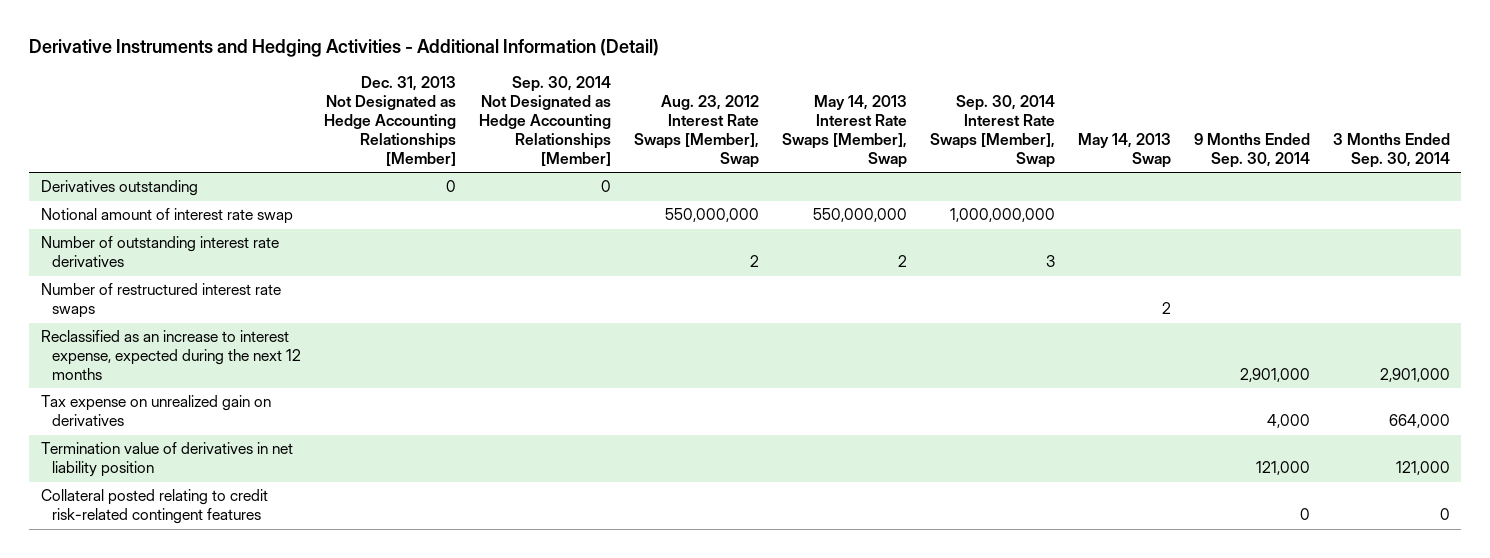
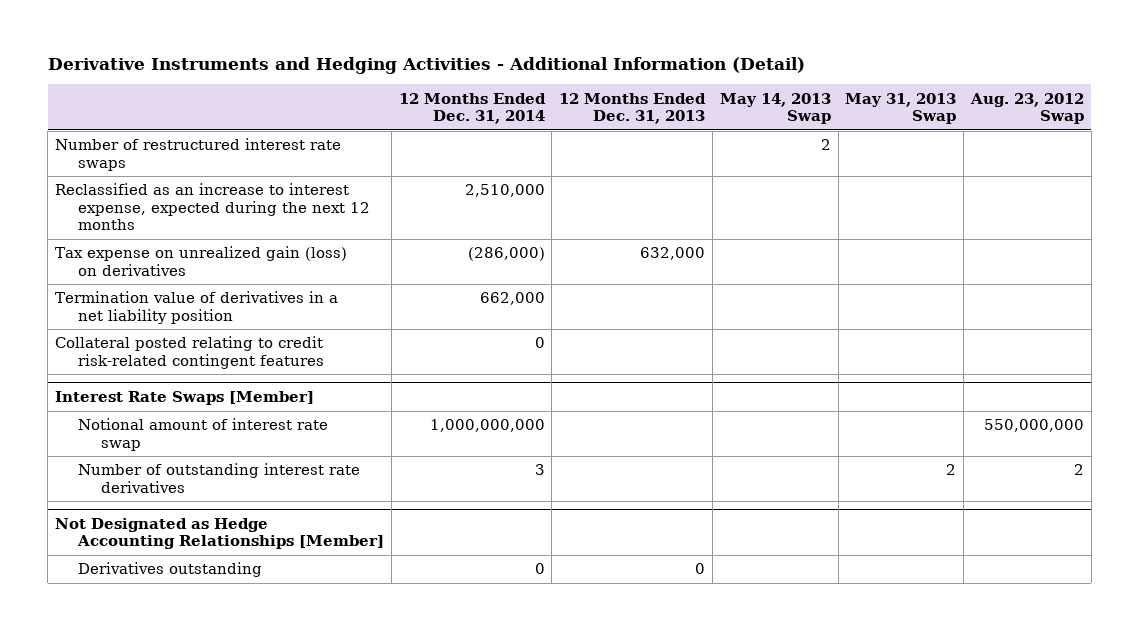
[323,76,456,166] Dec. 31, 2013 Not Designated as Hedge Accounting Relationships [Member] -> none
[478,76,611,166] Sep. 30, 2014 Not Designated as Hedge Accounting Relationships [Member] -> none
[633,95,759,168] Aug. 23, 2012 Interest Rate Swaps [Member], Swap -> none
[781,95,907,168] May 14, 2013 Interest Rate Swaps [Member], Swap -> none
[929,95,1055,168] Sep. 30, 2014 Interest Rate Swaps [Member], Swap -> none
[1193,133,1310,168] 9 Months Ended Sep. 30, 2014 -> none
[1332,133,1450,168] 3 Months Ended Sep. 30, 2014 -> none
none -> [398,92,546,124] 12 Months Ended Dec. 31, 2014
none -> [559,92,707,124] 12 Months Ended Dec. 31, 2013
none -> [845,92,957,124] May 31, 2013 Swap
none -> [970,92,1085,124] Aug. 23, 2012 Swap
[40,180,198,197] Derivatives outstanding -> none
[40,208,293,225] Notional amount of interest rate swap -> none
[40,236,279,268] Number of outstanding interest rate derivatives -> none
[40,395,271,427] Tax expense on unrealized gain on derivatives -> [55,246,348,276] Tax expense on unrealized gain (loss) on derivatives
[40,442,293,478] Termination value of derivatives in net liability position -> [55,291,339,324] Termination value of derivatives in a net liability position
none -> [55,390,315,405] Interest Rate Swaps [Member]
none -> [77,418,328,451] Notional amount of interest rate swap
none -> [77,463,360,493] Number of outstanding interest rate derivatives
none -> [55,517,384,550] Not Designated as Hedge Accounting Relationships [Member]
none -> [77,562,262,578] Derivatives outstanding

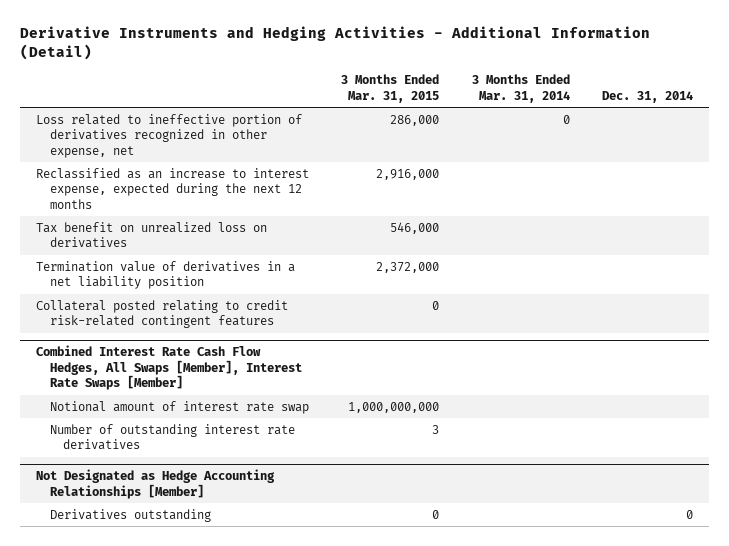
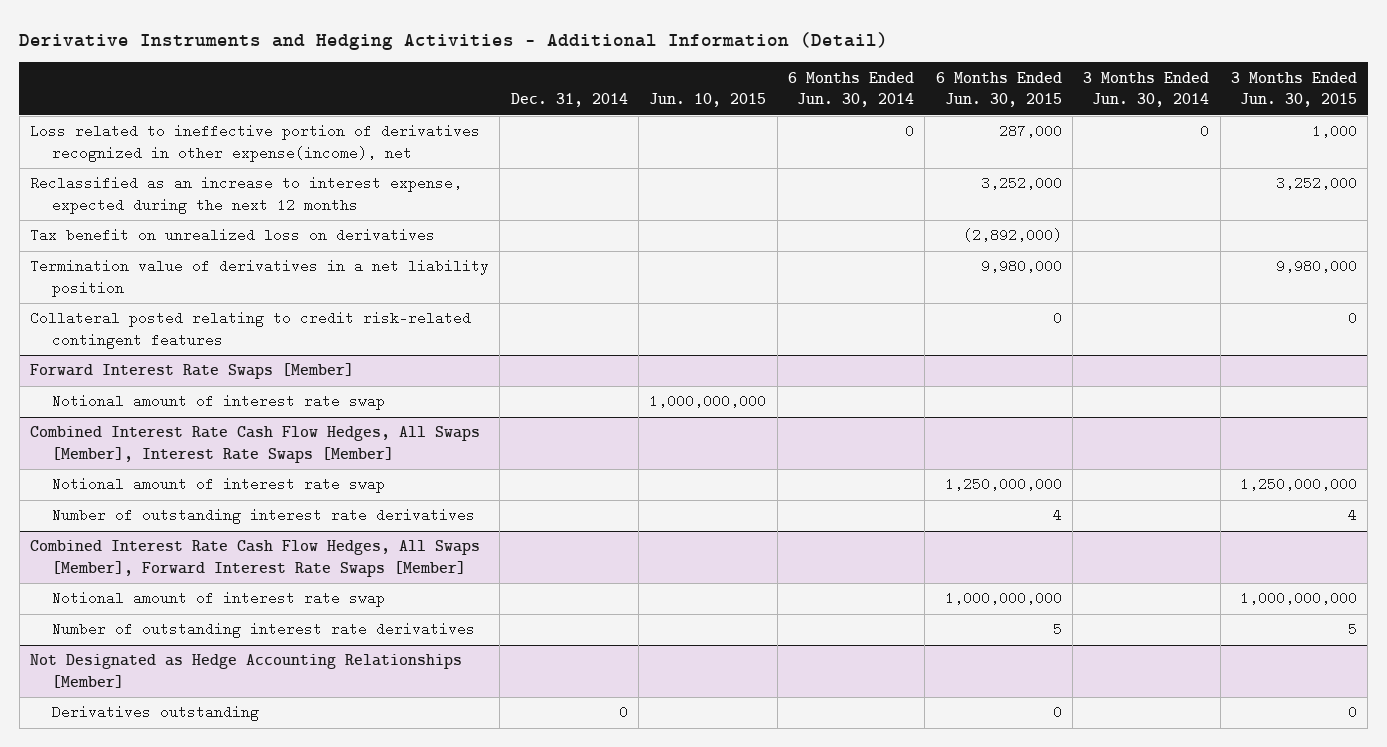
[341,74,440,103] 3 Months Ended Mar. 31, 2015 -> none
[471,74,570,103] 3 Months Ended Mar. 31, 2014 -> none
none -> [649,93,767,108] Jun. 10, 2015
none -> [788,71,915,108] 6 Months Ended Jun. 30, 2014
none -> [935,71,1062,108] 6 Months Ended Jun. 30, 2015
none -> [1083,71,1210,108] 3 Months Ended Jun. 30, 2014
none -> [1230,71,1357,108] 3 Months Ended Jun. 30, 2015
[35,113,302,158] Loss related to ineffective portion of derivatives recognized in other expense, net -> [30,124,481,163] Loss related to ineffective portion of derivatives recognized in other expense(income), net
none -> [30,363,355,380] Forward Interest Rate Swaps [Member]
none -> [51,394,385,411] Notional amount of interest rate swap
none -> [30,540,481,578] Combined Interest Rate Cash Flow Hedges, All Swaps [Member], Forward Interest Rate Swaps [Member]
none -> [51,591,385,608] Notional amount of interest rate swap
none -> [51,622,475,639] Number of outstanding interest rate derivatives

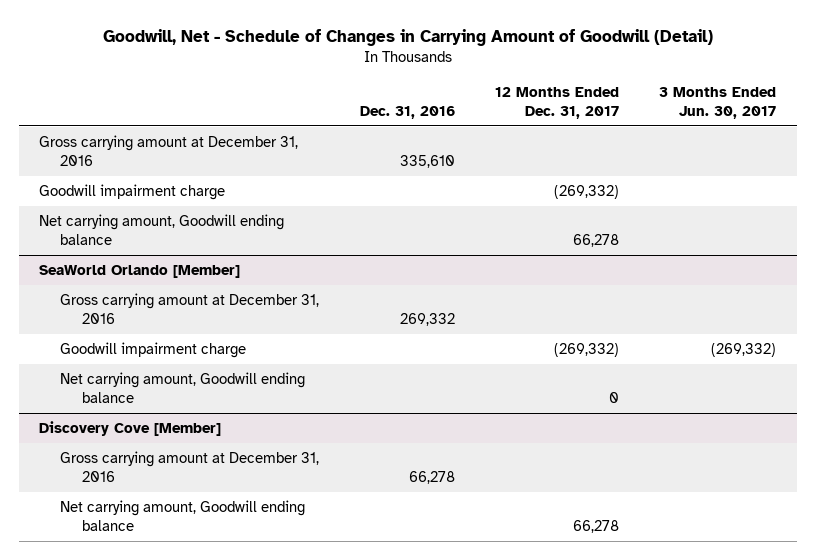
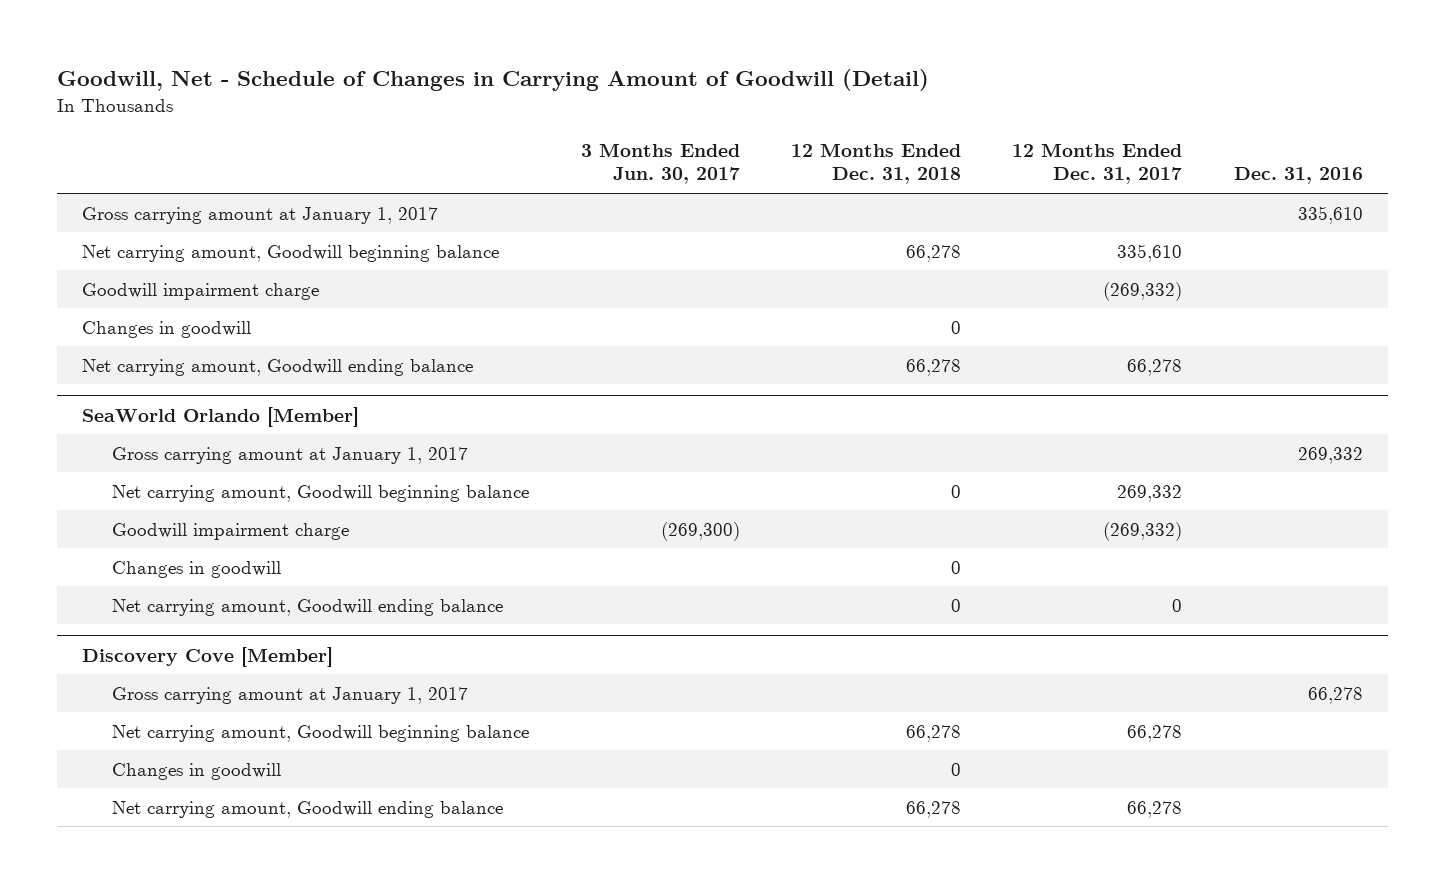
none -> [791,143,962,185] 12 Months Ended Dec. 31, 2018
[38,135,298,167] Gross carrying amount at December 31, 2016 -> [82,206,439,224] Gross carrying amount at January 1, 2017
none -> [82,244,500,262] Net carrying amount, Goodwill beginning balance
none -> [82,320,252,338] Changes in goodwill
[60,293,320,325] Gross carrying amount at December 31, 2016 -> [112,446,469,464] Gross carrying amount at January 1, 2017
none -> [112,484,530,502] Net carrying amount, Goodwill beginning balance
[711,343,777,358] (269,332) -> [660,521,740,541] (269,300)
none -> [112,560,282,578] Changes in goodwill
[60,451,320,483] Gross carrying amount at December 31, 2016 -> [112,686,469,704] Gross carrying amount at January 1, 2017
none -> [112,724,530,742] Net carrying amount, Goodwill beginning balance
none -> [112,762,282,780] Changes in goodwill

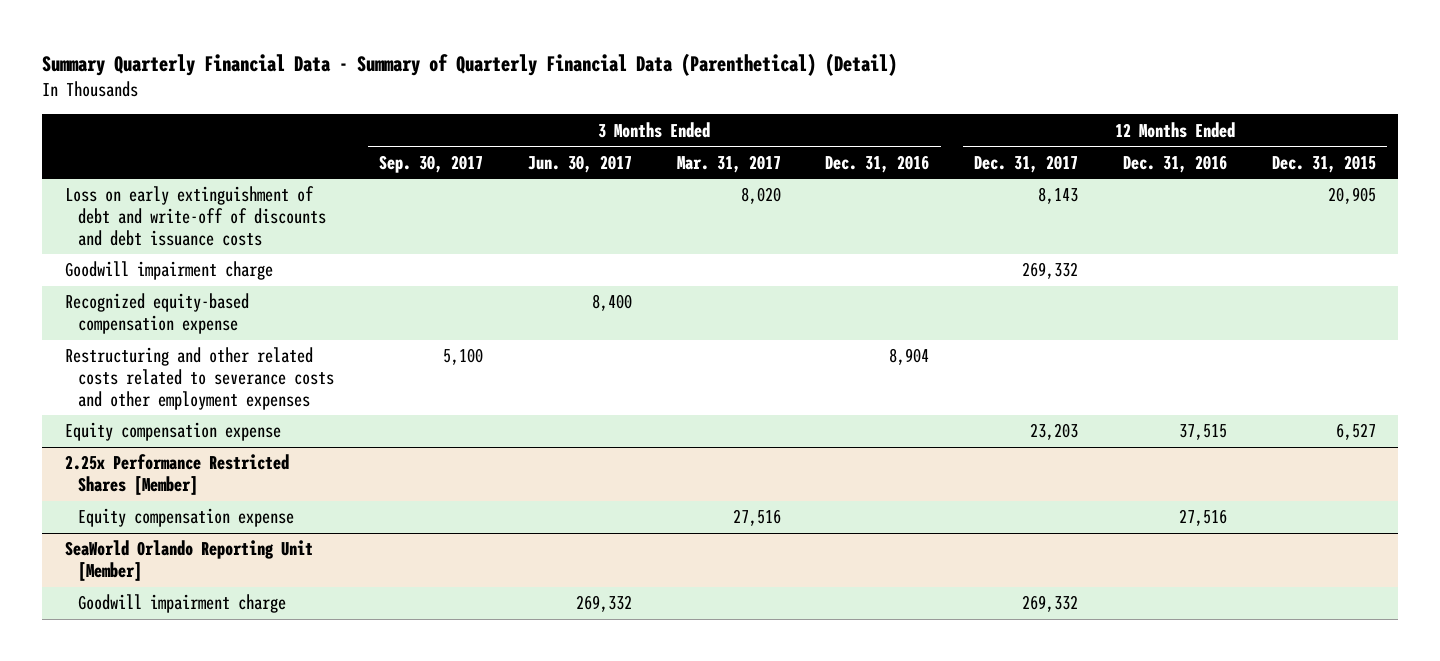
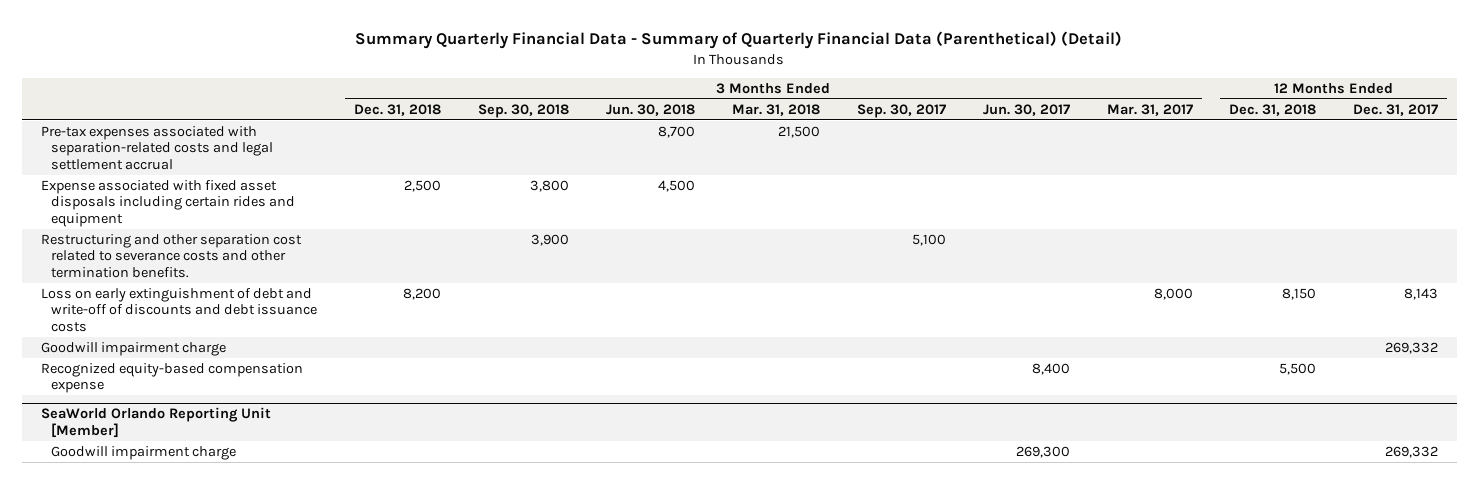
[825,154,930,173] Dec. 31, 2016 -> none
[1122,154,1227,173] Dec. 31, 2016 -> none
[1271,154,1376,173] Dec. 31, 2015 -> none
none -> [354,103,442,116] Dec. 31, 2018
none -> [478,103,570,118] Sep. 30, 2018
none -> [606,103,696,116] Jun. 30, 2018
none -> [731,103,820,116] Mar. 31, 2018
none -> [1229,103,1317,116] Dec. 31, 2018
none -> [40,125,274,170] Pre-tax expenses associated with separation-related costs and legal settlement accrual
none -> [40,179,296,227] Expense associated with fixed asset disposals including certain rides and equipment
none -> [40,233,302,278] Restructuring and other separation cost related to severance costs and other termination benefits.
[740,187,781,205] 8,020 -> [1153,287,1193,300] 8,000
[64,347,335,410] Restructuring and other related costs related to severance costs and other employment expenses -> none
[64,422,281,442] Equity compensation expense -> none
[64,454,289,496] 2.25x Performance Restricted Shares [Member] -> none
[78,508,295,528] Equity compensation expense -> none
[575,595,632,613] 269,332 -> [1015,445,1070,458] 269,300

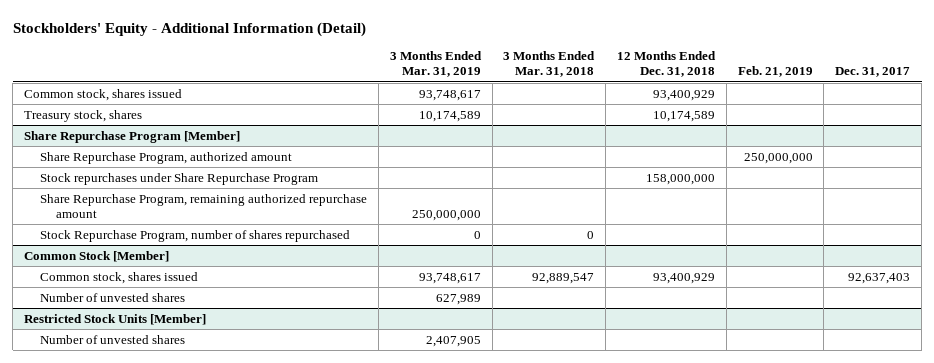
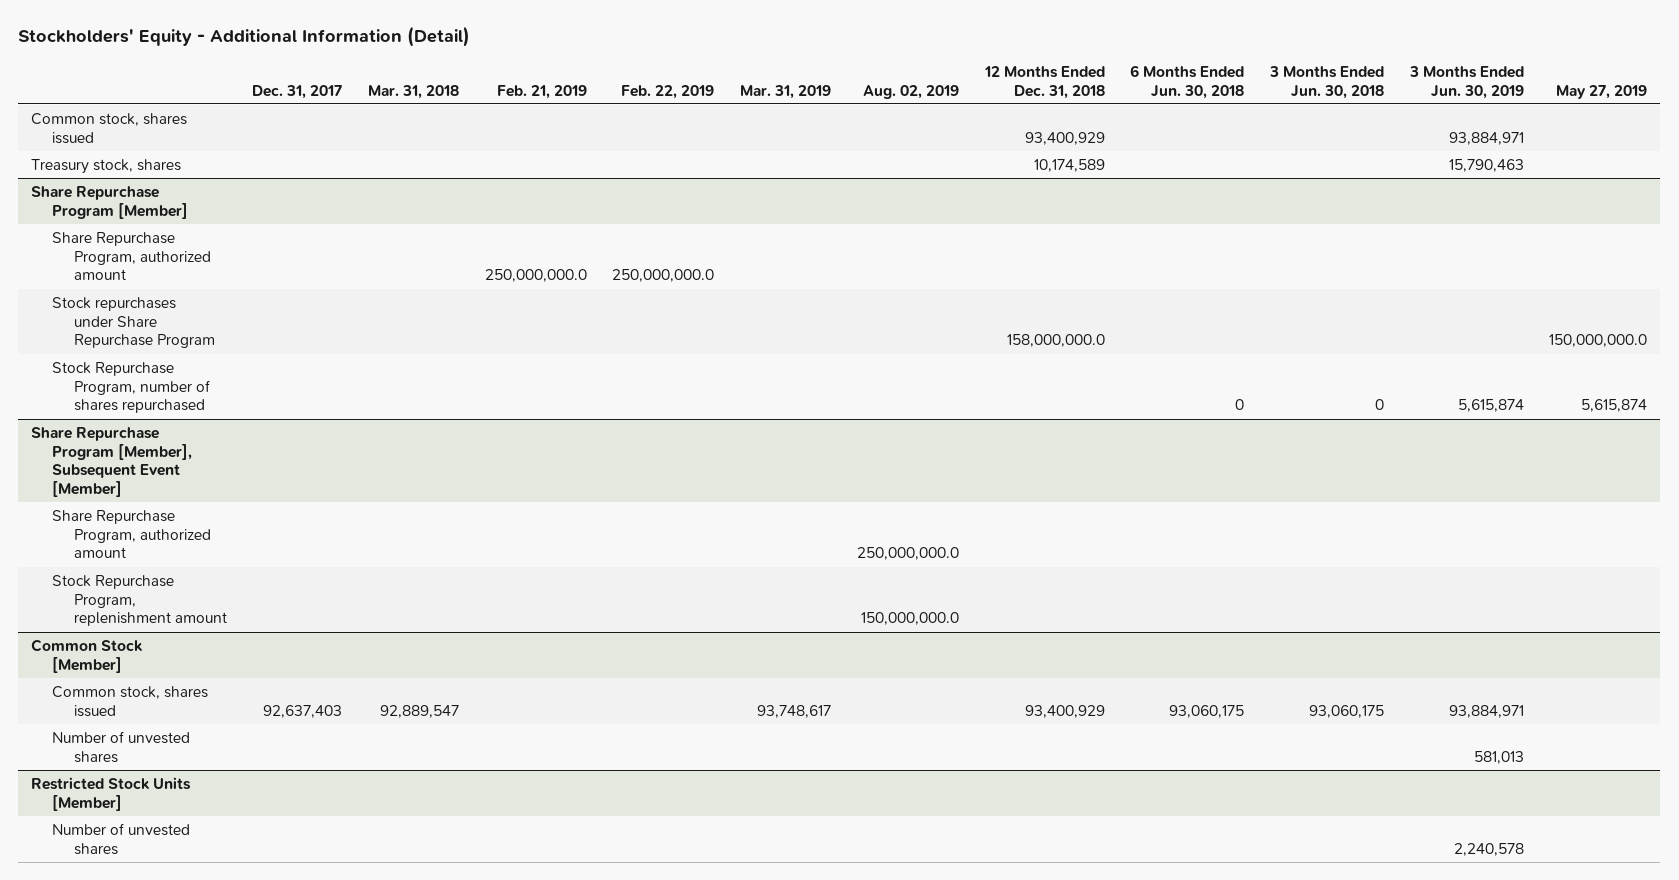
[389,51,482,78] 3 Months Ended Mar. 31, 2019 -> none
[503,51,596,78] 3 Months Ended Mar. 31, 2018 -> none
none -> [368,84,460,99] Mar. 31, 2018
none -> [621,84,715,99] Feb. 22, 2019
none -> [740,84,832,99] Mar. 31, 2019
none -> [862,84,959,99] Aug. 02, 2019
none -> [1130,64,1245,99] 6 Months Ended Jun. 30, 2018
none -> [1268,65,1384,99] 3 Months Ended Jun. 30, 2018
none -> [1408,65,1524,99] 3 Months Ended Jun. 30, 2019
none -> [1556,84,1648,99] May 27, 2019
[40,193,368,218] Share Repurchase Program, remaining authorized repurchase amount -> none
[743,152,813,164] 250,000,000 -> [484,269,587,283] 250,000,000.0
[645,173,715,185] 158,000,000 -> [1006,334,1105,348] 158,000,000.0
none -> [31,426,193,498] Share Repurchase Program [Member], Subsequent Event [Member]
none -> [52,509,211,559] Share Repurchase Program, authorized amount
none -> [52,574,227,627] Stock Repurchase Program, replenishment amount

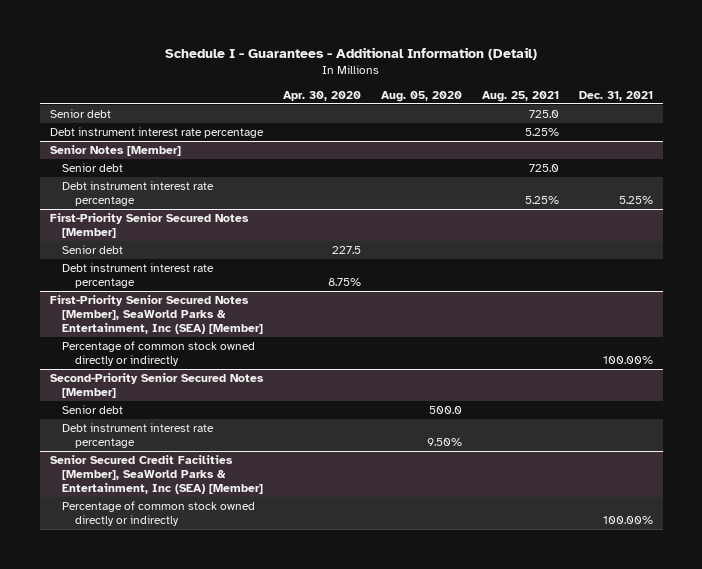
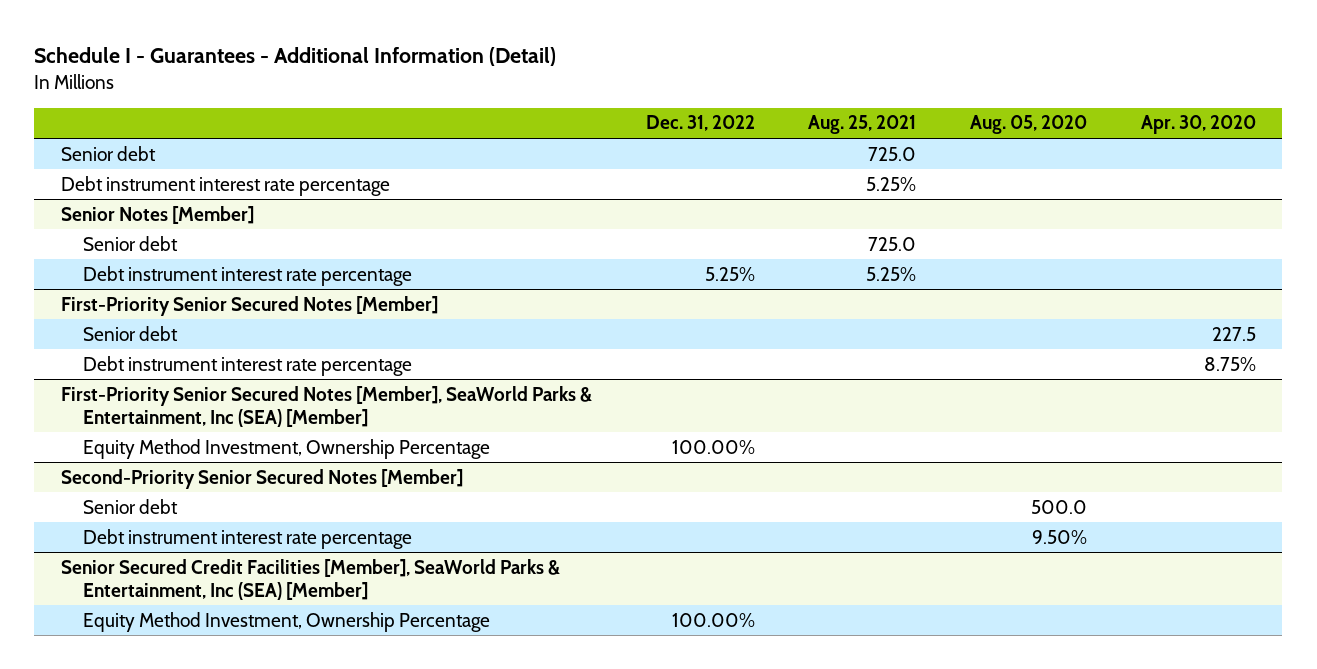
[578,90,653,101] Dec. 31, 2021 -> none
none -> [645,115,755,132] Dec. 31, 2022
[62,341,256,367] Percentage of common stock owned directly or indirectly -> [82,438,490,459] Equity Method Investment, Ownership Percentage
[62,501,256,527] Percentage of common stock owned directly or indirectly -> [82,611,490,632] Equity Method Investment, Ownership Percentage

